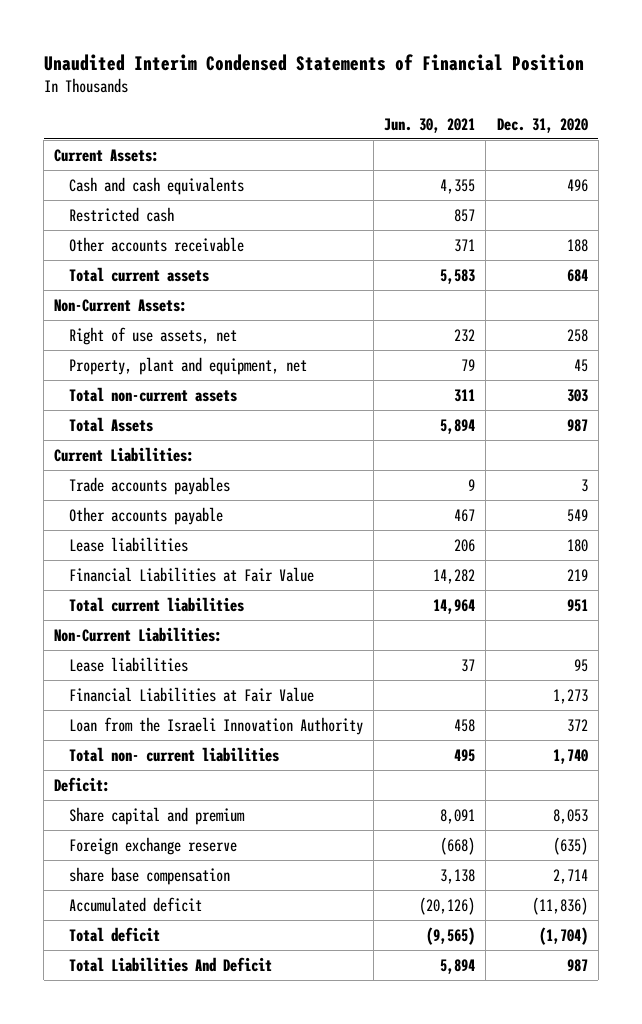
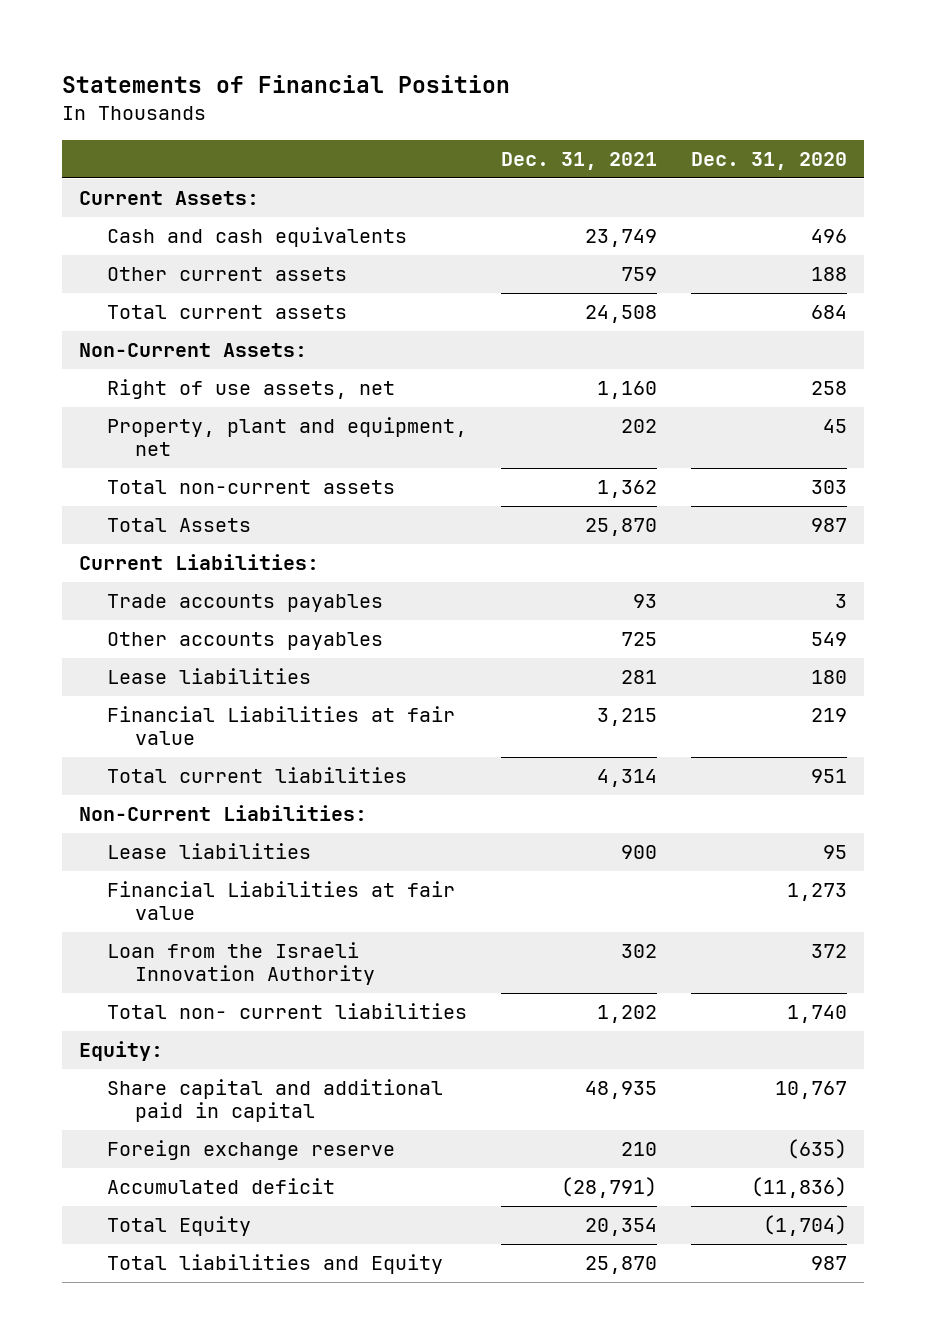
[43,53,584,71] Unaudited Interim Condensed Statements of Financial Position -> [62,75,511,94] Statements of Financial Position
[384,117,476,133] Jun. 30, 2021 -> none
none -> [501,152,658,171] Dec. 31, 2021
[68,206,174,222] Restricted cash -> none
[68,236,244,252] Other accounts receivable -> [107,267,348,282] Other current assets
[68,506,223,525] Other accounts payable -> [107,632,384,651] Other accounts payables
[68,566,314,582] Financial Liabilities at Fair Value -> [107,706,456,746] Financial Liabilities at fair value
[68,686,314,702] Financial Liabilities at Fair Value -> [107,881,456,921] Financial Liabilities at fair value
[54,776,111,792] Deficit: -> [79,1041,164,1062] Equity:
[68,806,245,825] Share capital and premium -> [107,1079,444,1123] Share capital and additional paid in capital
[552,808,588,824] 8,053 -> [775,1081,848,1100] 10,767
[68,866,230,885] share base compensation -> none
[68,926,160,942] Total deficit -> [107,1216,252,1237] Total Equity
[68,956,272,972] Total Liabilities And Deficit -> [107,1254,444,1275] Total liabilities and Equity

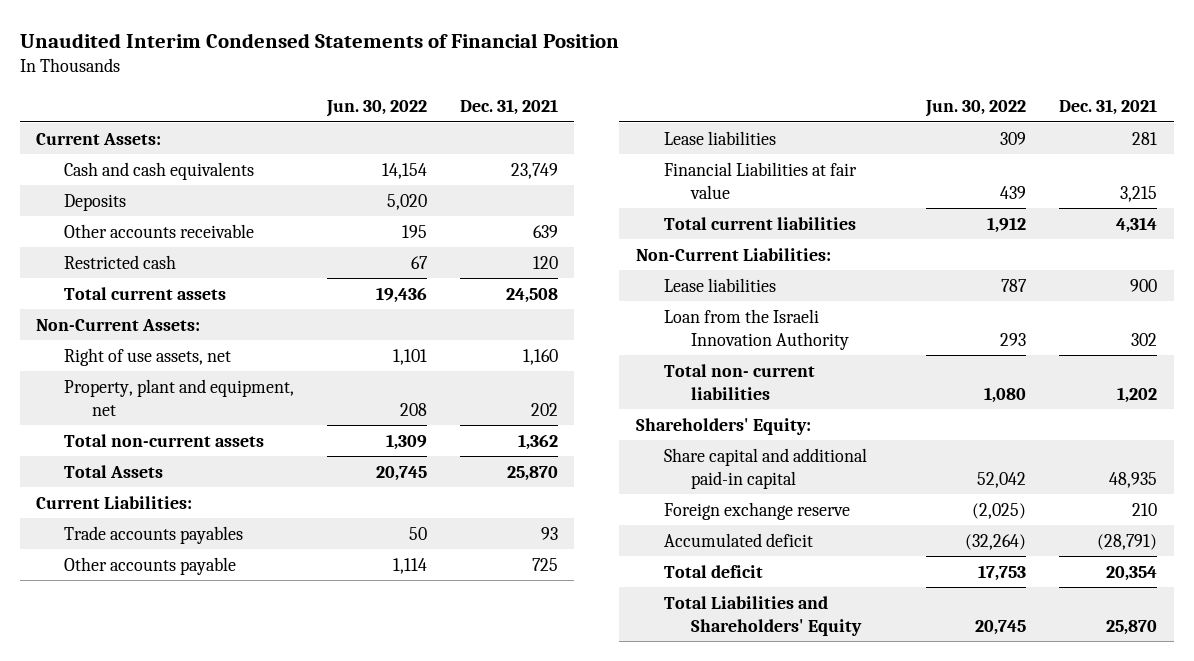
[62,75,511,94] Statements of Financial Position -> [19,32,619,48] Unaudited Interim Condensed Statements of Financial Position
[691,152,848,171] Dec. 31, 2020 -> none
none -> [326,99,428,117] Jun. 30, 2022
[107,267,348,282] Other current assets -> none
none -> [64,193,127,211] Deposits
none -> [64,223,255,238] Other accounts receivable
none -> [64,254,177,269] Restricted cash
[107,632,384,651] Other accounts payables -> [64,556,237,575] Other accounts payable
[107,881,456,921] Financial Liabilities at fair value -> none
[79,1041,164,1062] Equity: -> [635,417,811,435] Shareholders' Equity:
[107,1079,444,1123] Share capital and additional paid in capital -> [663,447,867,489] Share capital and additional paid-in capital
[107,1216,252,1237] Total Equity -> [663,564,763,578] Total deficit
[107,1254,444,1275] Total liabilities and Equity -> [663,595,863,636] Total Liabilities and Shareholders' Equity

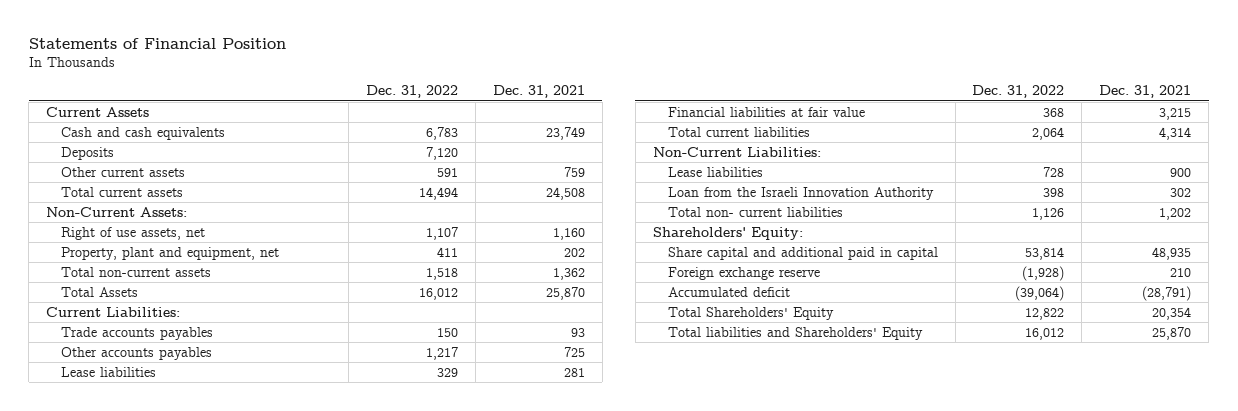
[19,32,619,48] Unaudited Interim Condensed Statements of Financial Position -> [28,38,286,50] Statements of Financial Position
[326,99,428,117] Jun. 30, 2022 -> none
none -> [365,85,458,99] Dec. 31, 2022
[36,132,162,145] Current Assets: -> [46,106,150,117] Current Assets
[64,223,255,238] Other accounts receivable -> none
[64,254,177,269] Restricted cash -> none
none -> [61,166,186,177] Other current assets
[64,556,237,575] Other accounts payable -> [61,346,213,360] Other accounts payables
[663,161,857,199] Financial Liabilities at fair value -> [667,106,865,117] Financial liabilities at fair value
[663,447,867,489] Share capital and additional paid-in capital -> [667,246,938,260] Share capital and additional paid in capital
[663,564,763,578] Total deficit -> [667,306,834,320] Total Shareholders' Equity
[663,595,863,636] Total Liabilities and Shareholders' Equity -> [667,326,923,340] Total liabilities and Shareholders' Equity

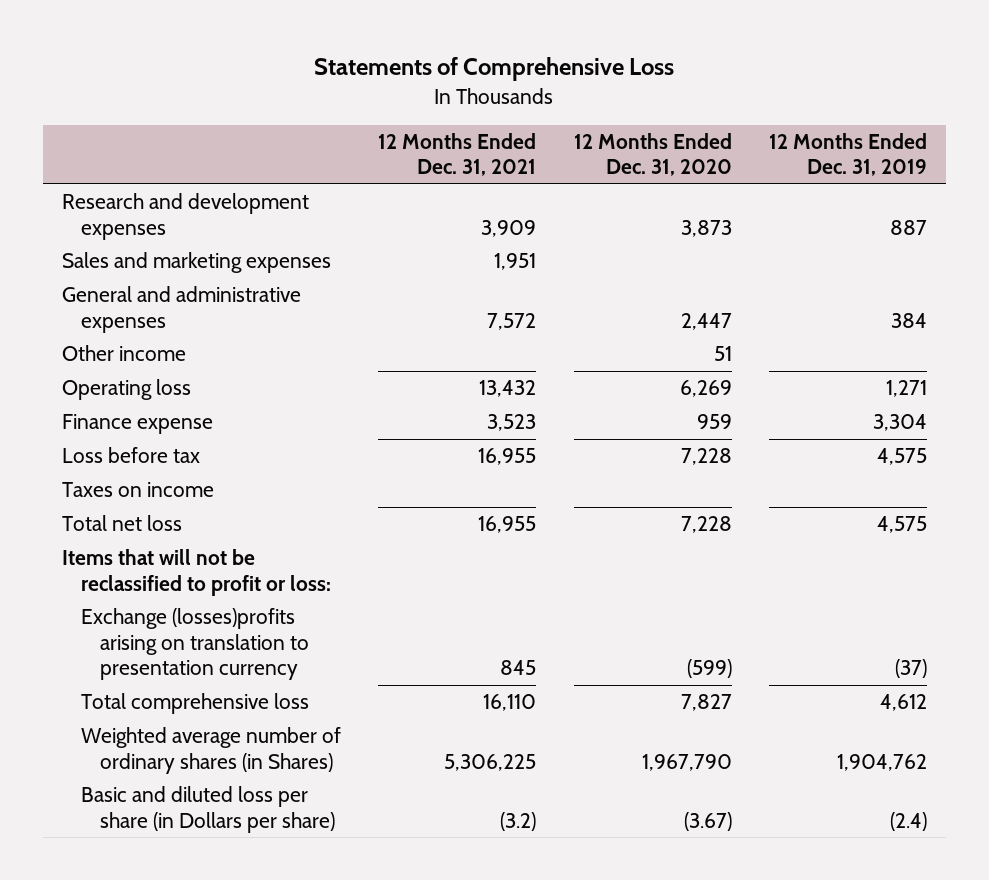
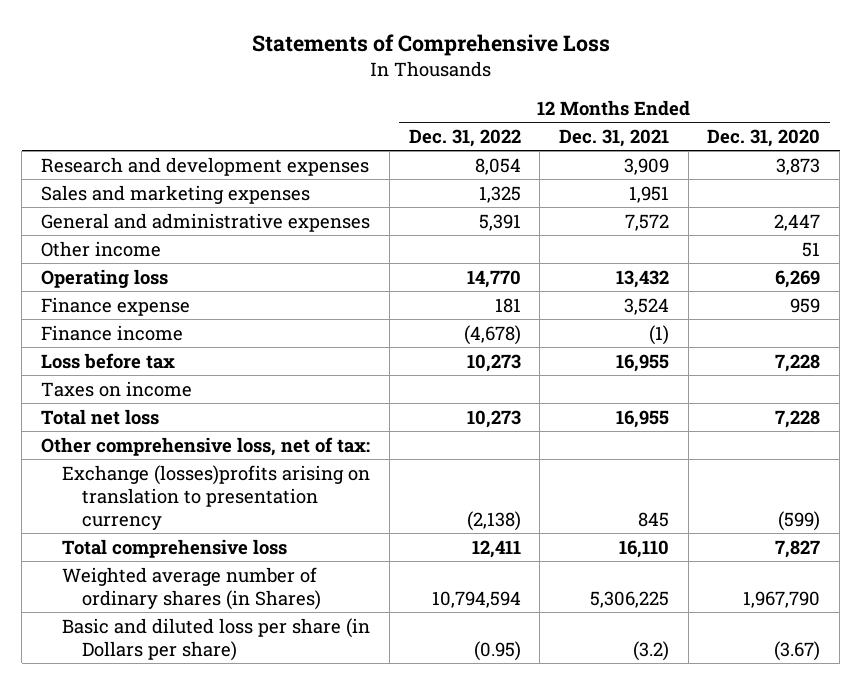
[769,132,928,177] 12 Months Ended Dec. 31, 2019 -> none
none -> [408,128,521,147] Dec. 31, 2022
[487,414,537,432] 3,523 -> [623,297,669,315] 3,524
none -> [41,324,184,341] Finance income
[61,549,331,596] Items that will not be reclassified to profit or loss: -> none
none -> [41,436,371,456] Other comprehensive loss, net of tax:

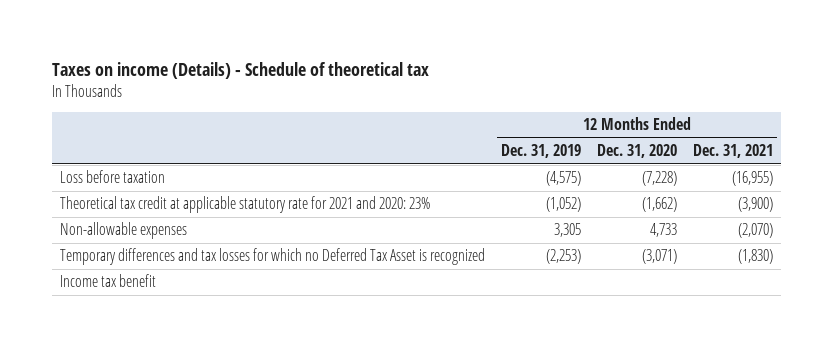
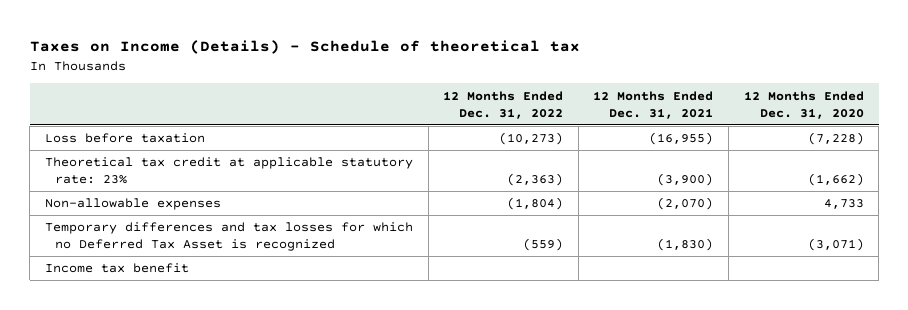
[51,61,429,79] Taxes on income (Details) - Schedule of theoretical tax -> [29,40,580,55] Taxes on Income (Details) - Schedule of theoretical tax
[500,144,581,159] Dec. 31, 2019 -> none
none -> [443,90,564,119] 12 Months Ended Dec. 31, 2022
[59,196,430,214] Theoretical tax credit at applicable statutory rate for 2021 and 2020: 23% -> [44,157,413,185] Theoretical tax credit at applicable statutory rate: 23%

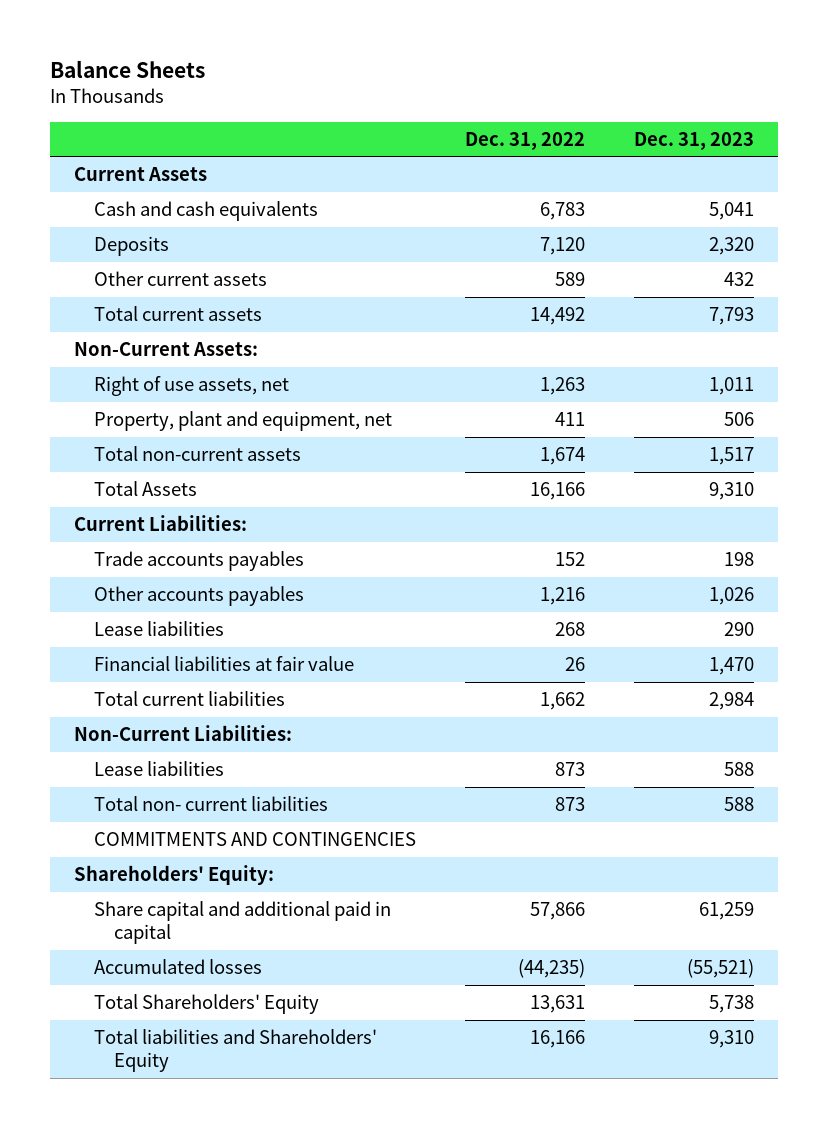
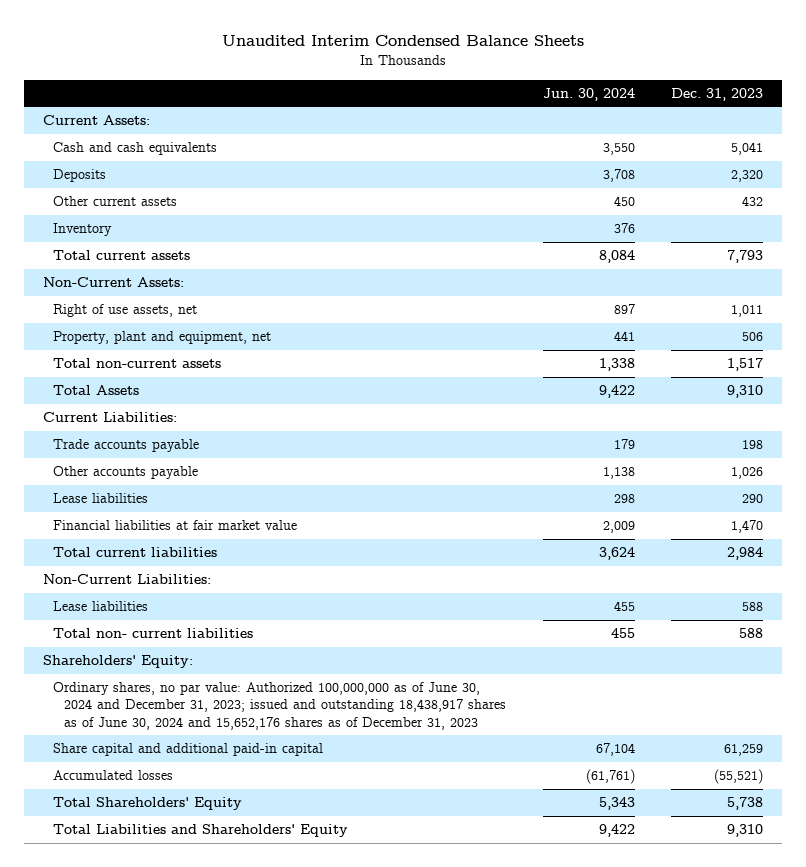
[49,60,205,79] Balance Sheets -> [222,35,585,47] Unaudited Interim Condensed Balance Sheets
[464,131,585,150] Dec. 31, 2022 -> none
none -> [542,87,635,101] Jun. 30, 2024
[74,167,208,182] Current Assets -> [42,115,150,126] Current Assets:
none -> [53,223,113,237] Inventory
[93,551,304,572] Trade accounts payables -> [53,439,200,453] Trade accounts payable
[93,586,304,607] Other accounts payables -> [53,466,199,480] Other accounts payable
[93,656,354,672] Financial liabilities at fair value -> [53,520,298,531] Financial liabilities at fair market value
[93,832,416,847] COMMITMENTS AND CONTINGENCIES -> none
none -> [53,682,506,730] Ordinary shares, no par value: Authorized 100,000,000 as of June 30, 2024 and December 31, 2023; issued and outstanding 18,438,917 shares as of June 30, 2024 and 15,652,176 shares as of December 31, 2023
[93,901,391,945] Share capital and additional paid in capital -> [53,743,324,757] Share capital and additional paid-in capital
[93,1029,377,1073] Total liabilities and Shareholders' Equity -> [53,824,349,838] Total Liabilities and Shareholders' Equity

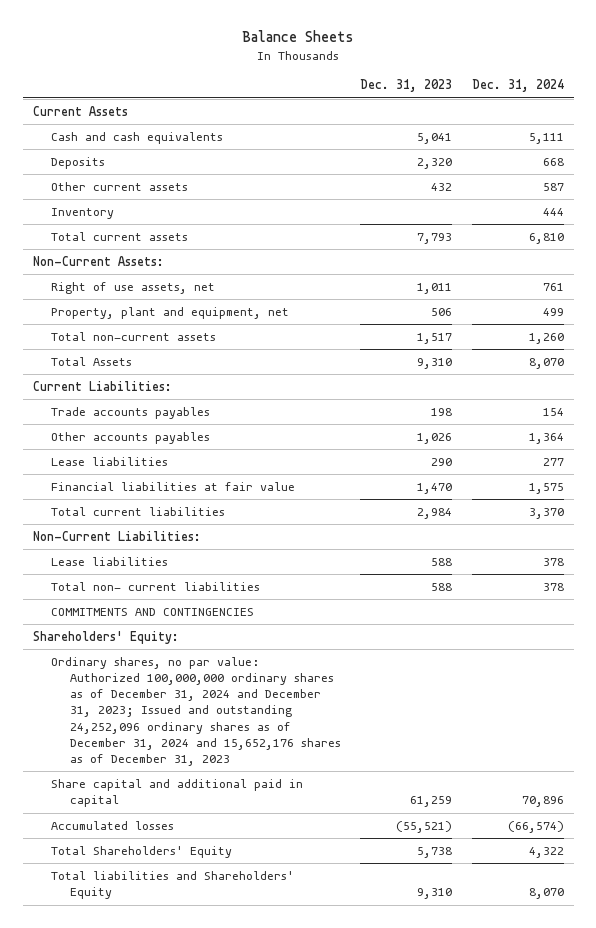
[222,35,585,47] Unaudited Interim Condensed Balance Sheets -> [242,30,355,43] Balance Sheets
[542,87,635,101] Jun. 30, 2024 -> none
none -> [471,79,564,93] Dec. 31, 2024
[42,115,150,126] Current Assets: -> [32,106,128,117] Current Assets
[53,439,200,453] Trade accounts payable -> [51,407,211,420] Trade accounts payables
[53,466,199,480] Other accounts payable -> [51,432,211,445] Other accounts payables
[53,520,298,531] Financial liabilities at fair market value -> [51,482,296,492] Financial liabilities at fair value
none -> [51,608,255,617] COMMITMENTS AND CONTINGENCIES
[53,682,506,730] Ordinary shares, no par value: Authorized 100,000,000 as of June 30, 2024 and December 31, 2023; issued and outstanding 18,438,917 shares as of June 30, 2024 and 15,652,176 shares as of December 31, 2023 -> [51,657,341,766] Ordinary shares, no par value: Authorized 100,000,000 ordinary shares as of December 31, 2024 and December 31, 2023; Issued and outstanding 24,252,096 ordinary shares as of December 31, 2024 and 15,652,176 shares as of December 31, 2023
[53,743,324,757] Share capital and additional paid-in capital -> [51,779,304,808] Share capital and additional paid in capital
[53,824,349,838] Total Liabilities and Shareholders' Equity -> [51,871,295,900] Total liabilities and Shareholders' Equity

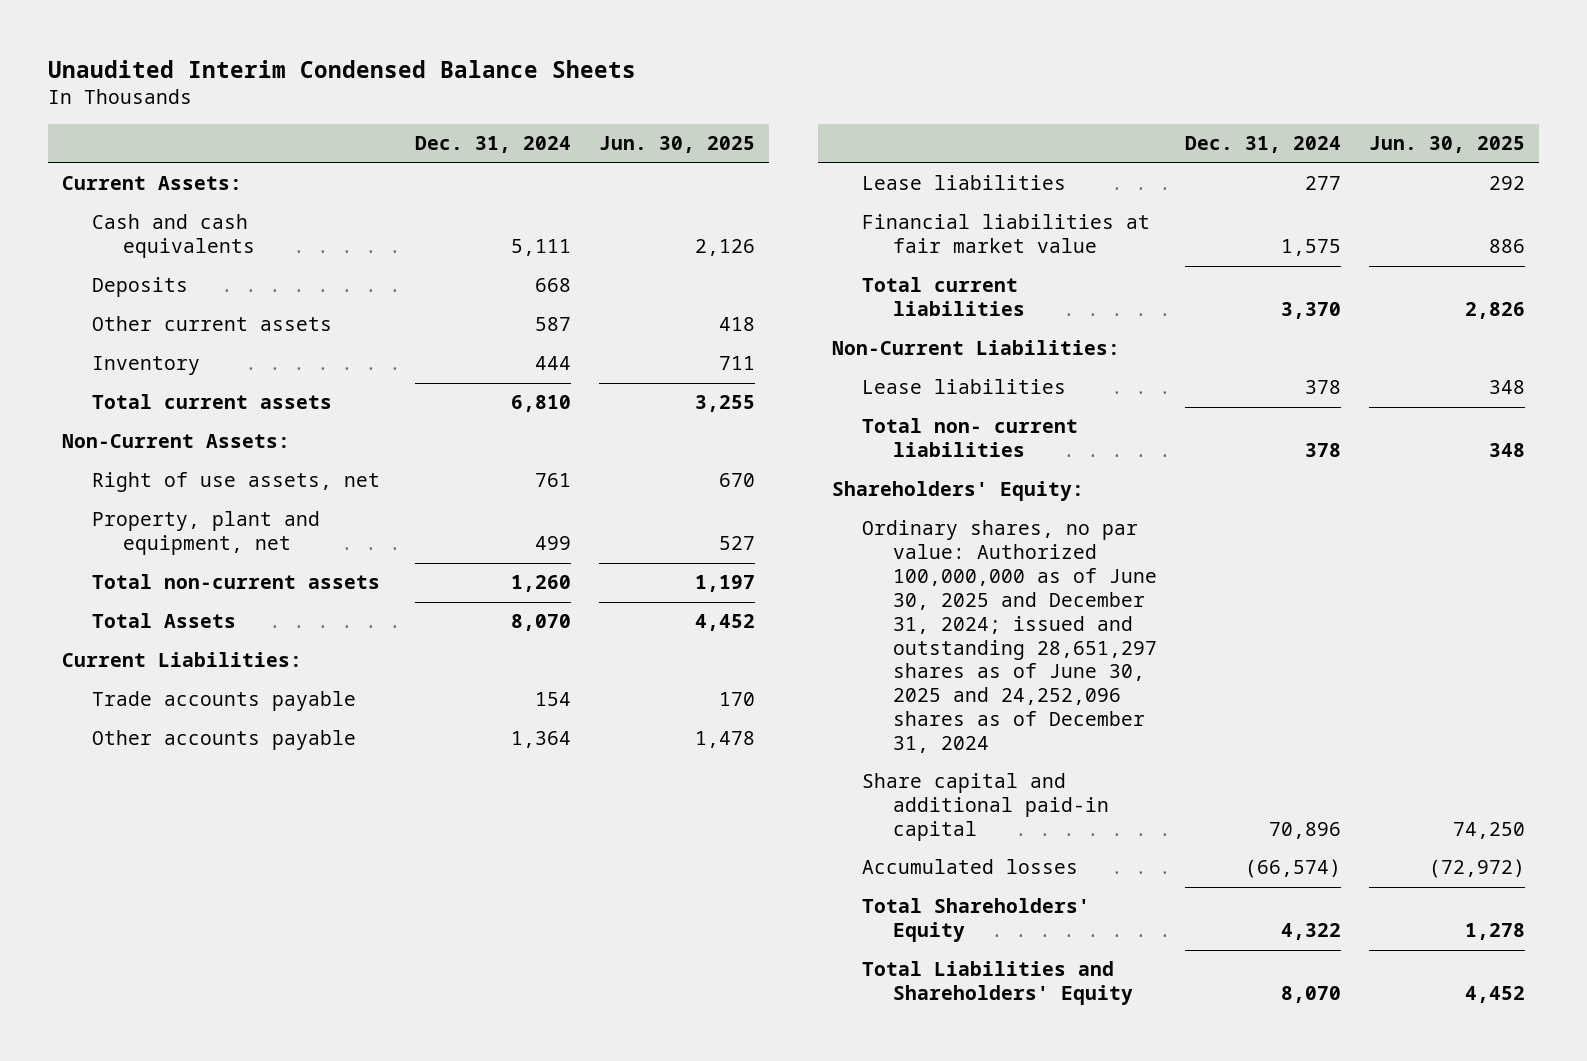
[242,30,355,43] Balance Sheets -> [47,60,636,79] Unaudited Interim Condensed Balance Sheets
[360,79,453,93] Dec. 31, 2023 -> none
none -> [598,136,755,154] Jun. 30, 2025
[32,106,128,117] Current Assets -> [61,176,242,191] Current Assets:
[51,407,211,420] Trade accounts payables -> [92,691,357,712] Trade accounts payable
[51,432,211,445] Other accounts payables -> [92,730,357,751] Other accounts payable
[51,482,296,492] Financial liabilities at fair value -> [862,214,1151,254] Financial liabilities at fair market value
[51,608,255,617] COMMITMENTS AND CONTINGENCIES -> none
[51,657,341,766] Ordinary shares, no par value: Authorized 100,000,000 ordinary shares as of December 31, 2024 and December 31, 2023; Issued and outstanding 24,252,096 ordinary shares as of December 31, 2024 and 15,652,176 shares as of December 31, 2023 -> [862,520,1157,753] Ordinary shares, no par value: Authorized 100,000,000 as of June 30, 2025 and December 31, 2024; issued and outstanding 28,651,297 shares as of June 30, 2025 and 24,252,096 shares as of December 31, 2024
[51,779,304,808] Share capital and additional paid in capital -> [862,773,1109,842] Share capital and additional paid-in capital
[51,871,295,900] Total liabilities and Shareholders' Equity -> [862,961,1133,1006] Total Liabilities and Shareholders' Equity

